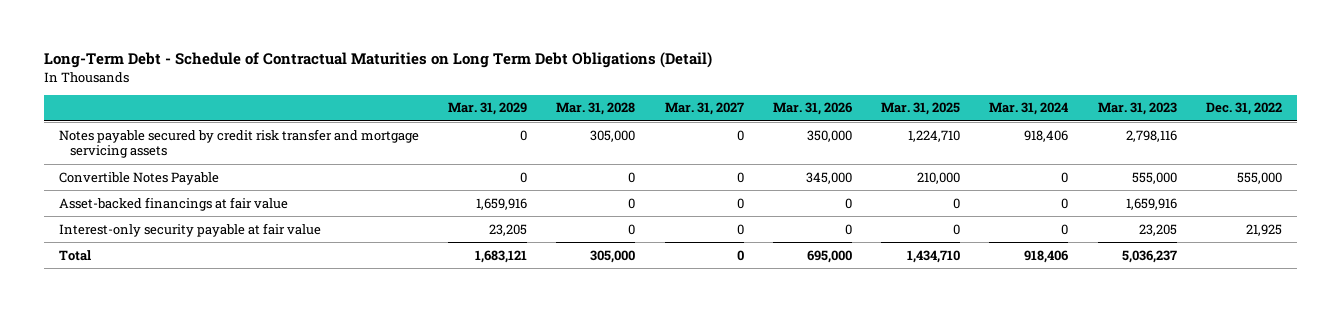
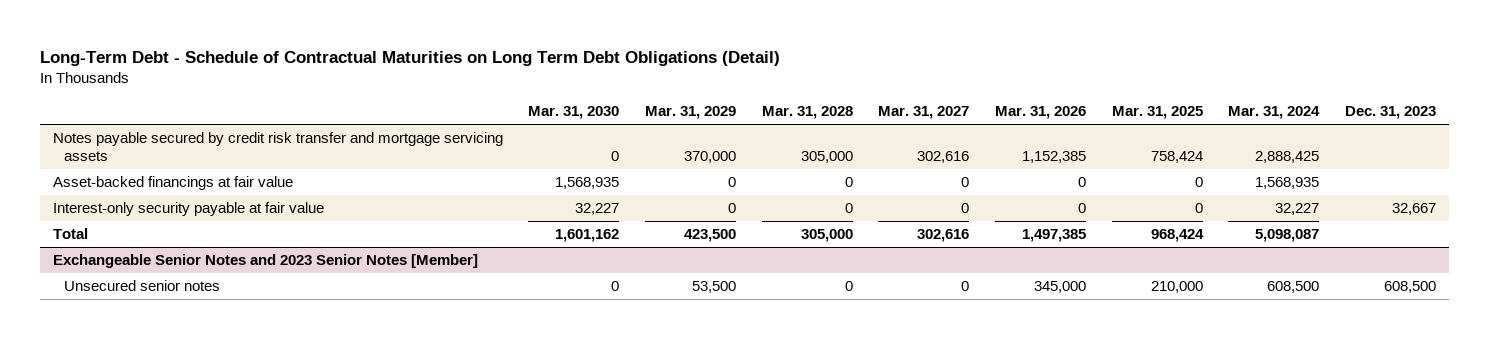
[1097,102,1177,116] Mar. 31, 2023 -> none
[1206,102,1283,116] Dec. 31, 2022 -> none
none -> [528,106,620,120] Mar. 31, 2030
none -> [1345,106,1437,120] Dec. 31, 2023
[58,171,219,185] Convertible Notes Payable -> none
[519,129,527,141] 0 -> [684,150,737,163] 370,000
[736,129,744,141] 0 -> [917,150,970,163] 302,616
[806,129,852,142] 350,000 -> [1022,150,1087,163] 1,152,385
[908,129,961,142] 1,224,710 -> [1150,150,1203,163] 758,424
[1024,129,1069,142] 918,406 -> [1255,150,1320,163] 2,888,425
[475,197,527,210] 1,659,916 -> [728,177,737,188] 0
[1061,197,1069,209] 0 -> [1255,177,1320,190] 1,568,935
[488,223,527,236] 23,205 -> [728,203,737,214] 0
[1061,223,1069,235] 0 -> [1275,203,1320,216] 32,227
[474,249,527,263] 1,683,121 -> [684,229,737,243] 423,500
[736,249,744,261] 0 -> [917,229,970,243] 302,616
[806,249,852,263] 695,000 -> [1022,229,1087,243] 1,497,385
[907,249,961,263] 1,434,710 -> [1150,229,1204,243] 968,424
[1024,249,1069,263] 918,406 -> [1255,229,1320,243] 5,098,087
none -> [52,254,478,269] Exchangeable Senior Notes and 2023 Senior Notes [Member]
none -> [63,280,220,292] Unsecured senior notes

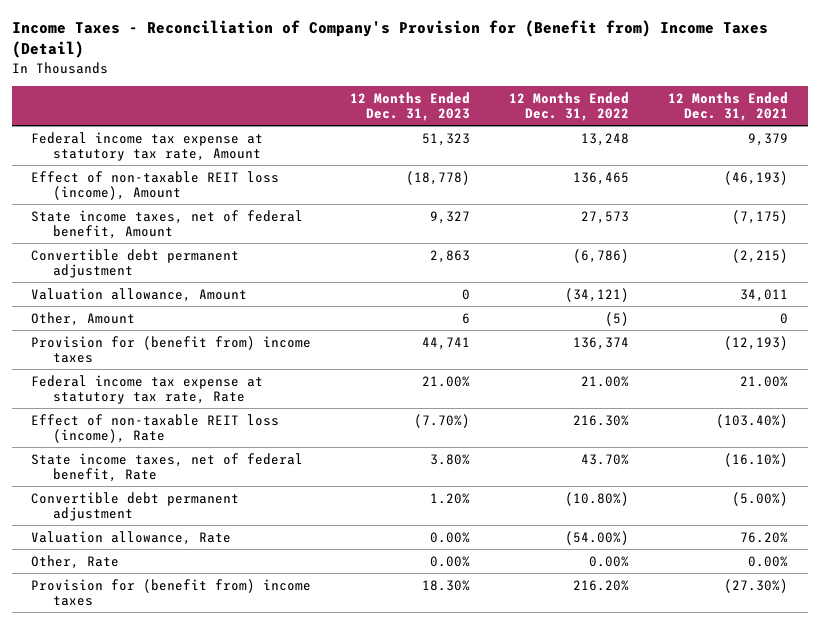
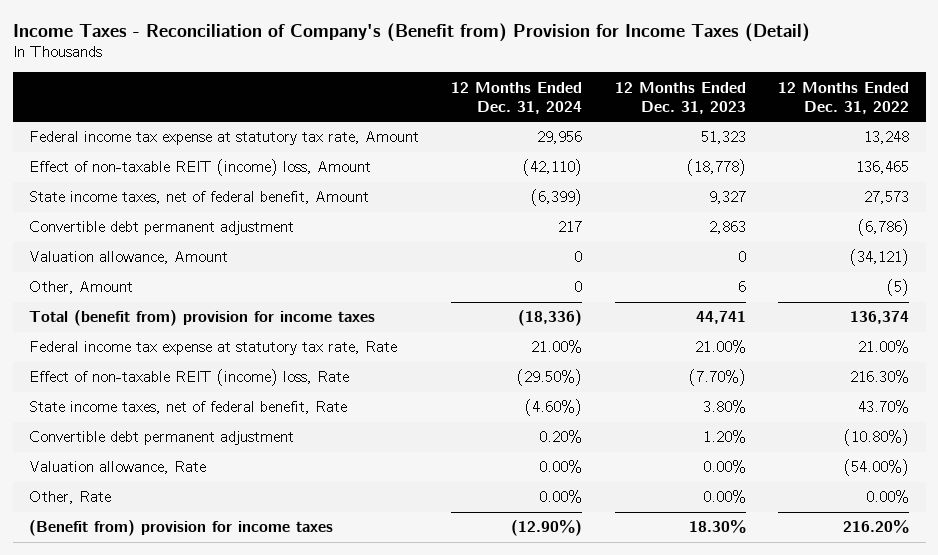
[12,20,769,59] Income Taxes - Reconciliation of Company's Provision for (Benefit from) Income Taxes (Detail) -> [12,22,810,42] Income Taxes - Reconciliation of Company's (Benefit from) Provision for Income Taxes (Detail)
[668,91,789,122] 12 Months Ended Dec. 31, 2021 -> none
none -> [451,81,583,114] 12 Months Ended Dec. 31, 2024
[31,170,280,201] Effect of non-taxable REIT loss (income), Amount -> [29,159,372,177] Effect of non-taxable REIT (income) loss, Amount
[31,335,312,364] Provision for (benefit from) income taxes -> [29,310,376,327] Total (benefit from) provision for income taxes
[31,413,280,444] Effect of non-taxable REIT loss (income), Rate -> [29,369,350,387] Effect of non-taxable REIT (income) loss, Rate
[31,578,312,607] Provision for (benefit from) income taxes -> [29,520,334,537] (Benefit from) provision for income taxes

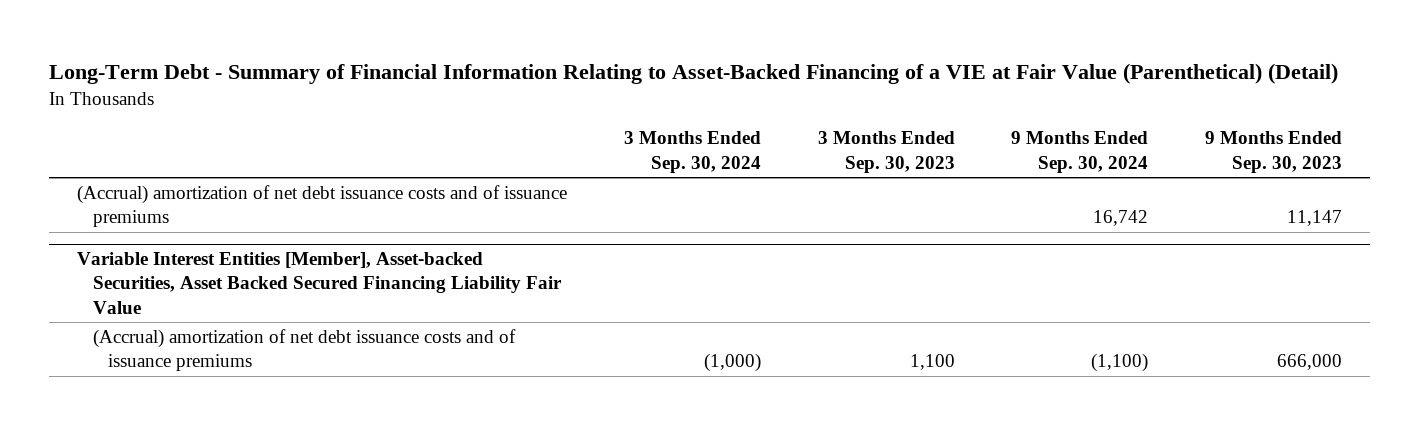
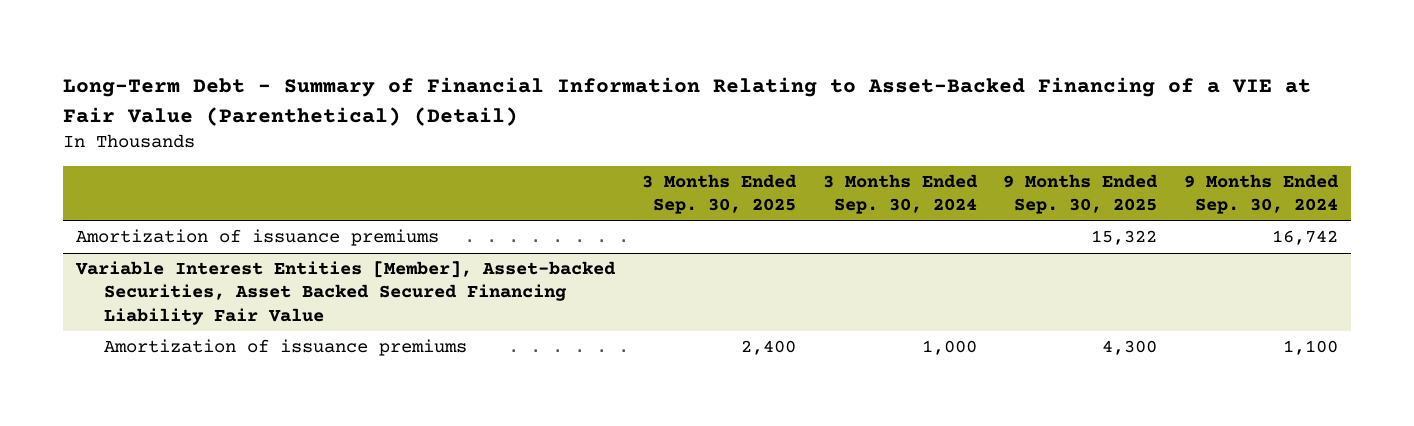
[817,131,955,173] 3 Months Ended Sep. 30, 2023 -> none
[1204,131,1342,173] 9 Months Ended Sep. 30, 2023 -> none
none -> [642,173,798,215] 3 Months Ended Sep. 30, 2025
none -> [1003,173,1159,215] 9 Months Ended Sep. 30, 2025
[77,184,568,228] (Accrual) amortization of net debt issuance costs and of issuance premiums -> [76,229,440,247] Amortization of issuance premiums
[92,328,516,372] (Accrual) amortization of net debt issuance costs and of issuance premiums -> [103,339,467,357] Amortization of issuance premiums
[704,353,762,373] (1,000) -> [921,340,977,356] 1,000
[1091,353,1149,373] (1,100) -> [1282,340,1338,356] 1,100

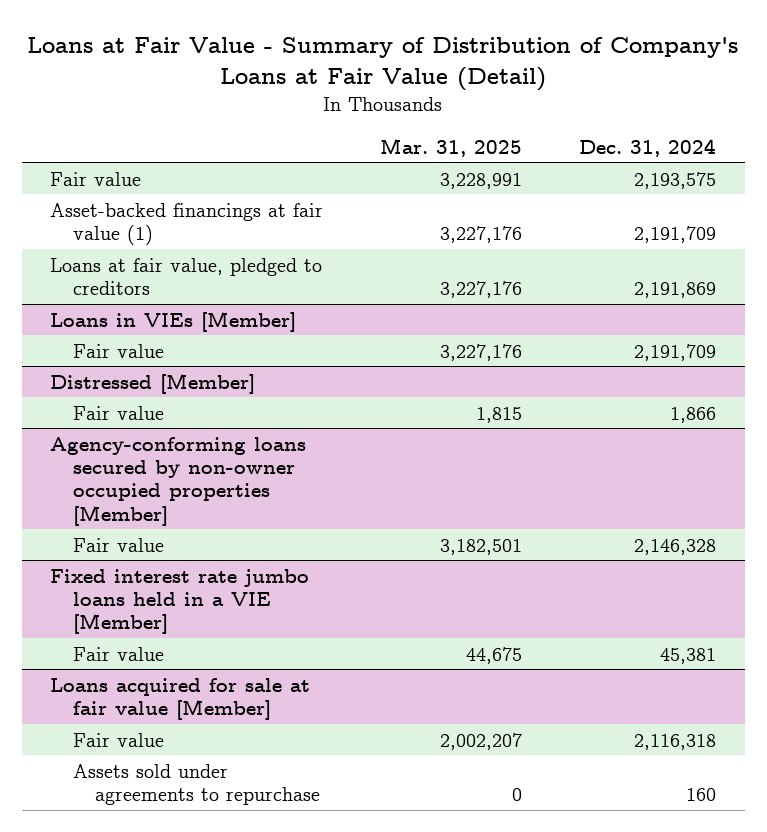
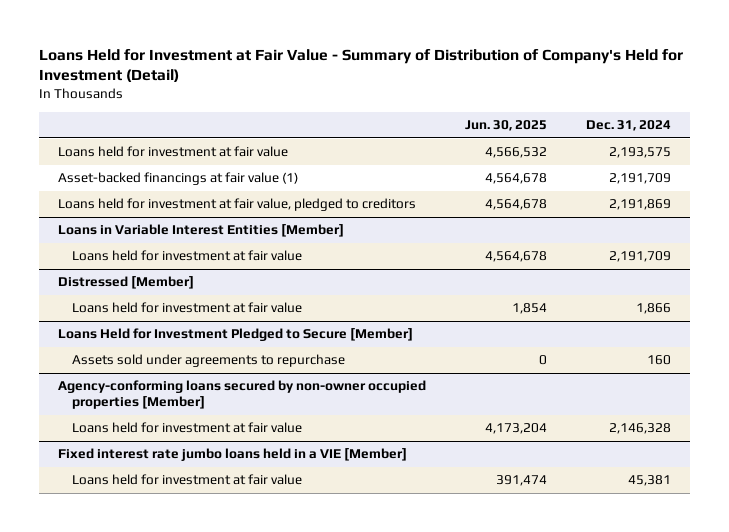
[27,36,739,91] Loans at Fair Value - Summary of Distribution of Company's Loans at Fair Value (Detail) -> [38,48,683,83] Loans Held for Investment at Fair Value - Summary of Distribution of Company's Held for Investment (Detail)
[380,137,523,157] Mar. 31, 2025 -> none
none -> [464,120,547,132] Jun. 30, 2025
[50,171,142,186] Fair value -> [58,146,289,158] Loans held for investment at fair value
[50,257,323,295] Loans at fair value, pledged to creditors -> [58,198,417,212] Loans held for investment at fair value, pledged to creditors
[50,310,297,332] Loans in VIEs [Member] -> [58,224,345,238] Loans in Variable Interest Entities [Member]
[72,343,164,358] Fair value -> [72,250,303,262] Loans held for investment at fair value
[72,405,164,420] Fair value -> [72,302,303,314] Loans held for investment at fair value
none -> [58,328,414,342] Loans Held for Investment Pledged to Secure [Member]
none -> [72,354,346,368] Assets sold under agreements to repurchase
[72,537,164,552] Fair value -> [72,422,303,434] Loans held for investment at fair value
[50,677,311,720] Loans acquired for sale at fair value [Member] -> none
[72,732,164,747] Fair value -> none
[72,763,321,805] Assets sold under agreements to repurchase -> none
[72,646,164,661] Fair value -> [72,474,303,486] Loans held for investment at fair value

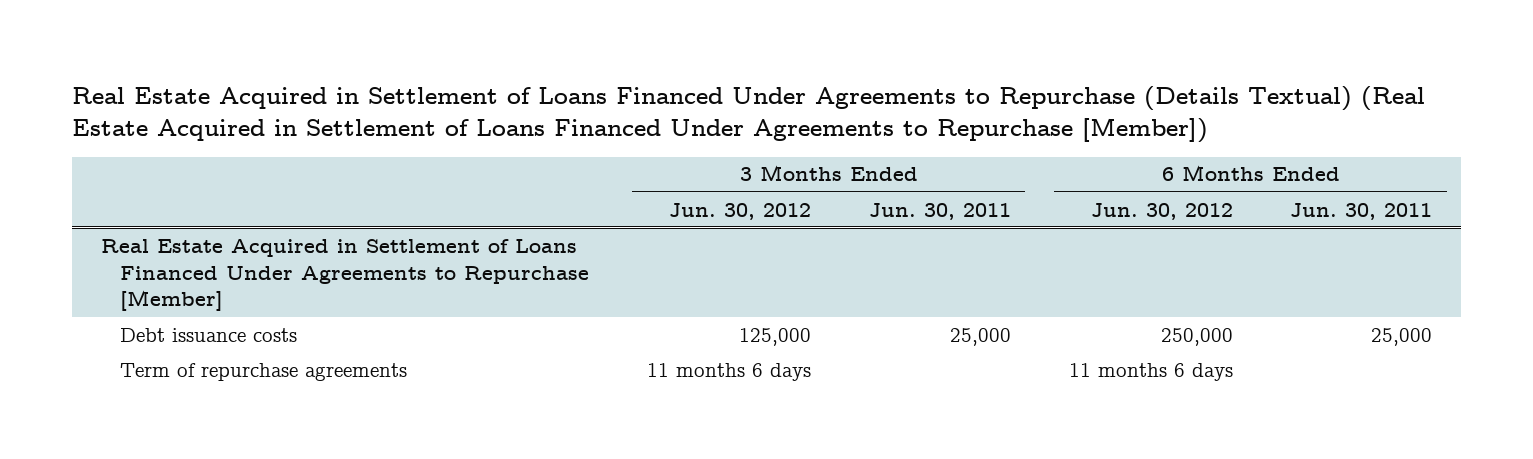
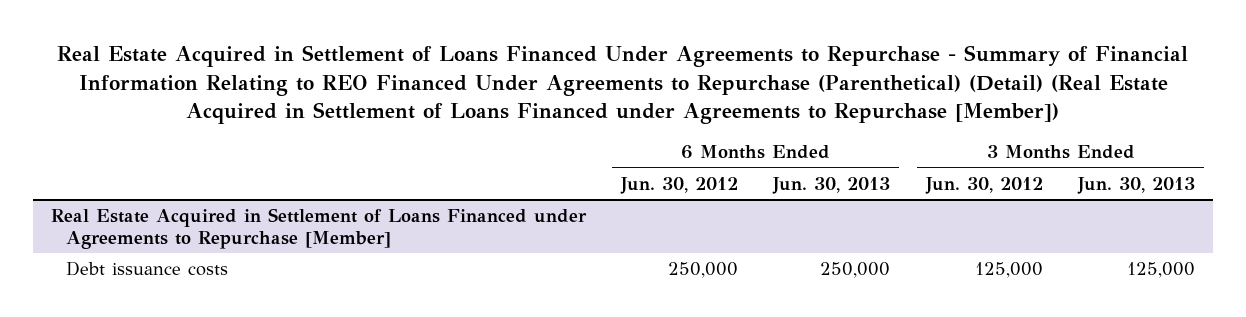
[71,85,1425,143] Real Estate Acquired in Settlement of Loans Financed Under Agreements to Repurchase (Details Textual) (Real Estate Acquired in Settlement of Loans Financed Under Agreements to Repurchase [Member]) -> [56,45,1188,125] Real Estate Acquired in Settlement of Loans Financed Under Agreements to Repurchase - Summary of Financial Information Relating to REO Financed Under Agreements to Repurchase (Parenthetical) (Detail) (Real Estate Acquired in Settlement of Loans Financed under Agreements to Repurchase [Member])
[868,202,1011,220] Jun. 30, 2011 -> none
[1290,202,1433,220] Jun. 30, 2011 -> none
none -> [772,176,891,194] Jun. 30, 2013
none -> [1077,176,1196,194] Jun. 30, 2013
[100,238,590,312] Real Estate Acquired in Settlement of Loans Financed Under Agreements to Repurchase [Member] -> [50,207,587,249] Real Estate Acquired in Settlement of Loans Financed under Agreements to Repurchase [Member]
[120,362,408,381] Term of repurchase agreements -> none

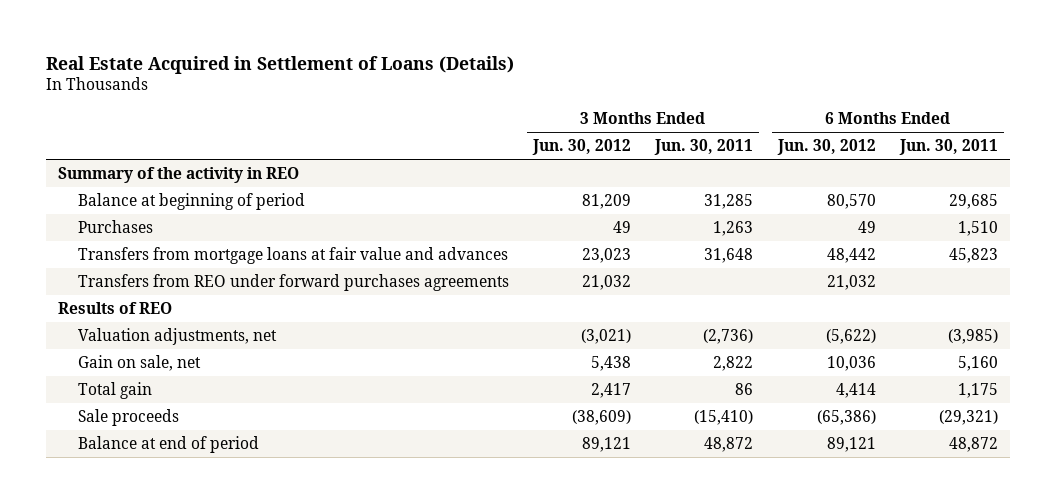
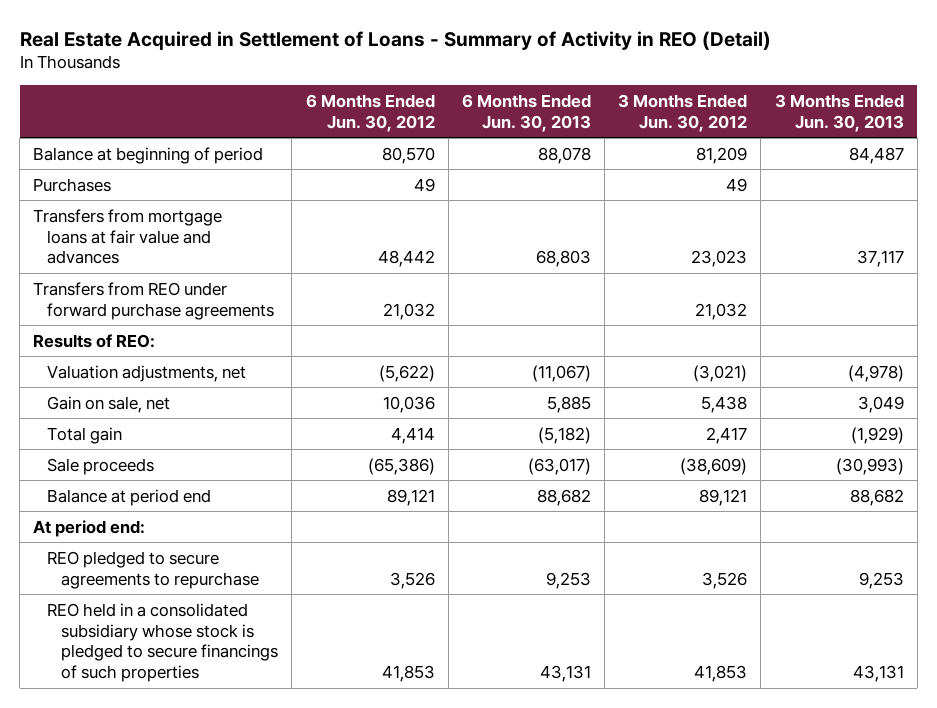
[45,55,514,74] Real Estate Acquired in Settlement of Loans (Details) -> [19,30,771,50] Real Estate Acquired in Settlement of Loans - Summary of Activity in REO (Detail)
[654,139,754,156] Jun. 30, 2011 -> none
[898,139,998,156] Jun. 30, 2011 -> none
none -> [461,93,591,132] 6 Months Ended Jun. 30, 2013
none -> [774,93,904,132] 3 Months Ended Jun. 30, 2013
[58,166,300,183] Summary of the activity in REO -> none
[78,273,510,291] Transfers from REO under forward purchases agreements -> [33,281,275,320] Transfers from REO under forward purchase agreements
[58,301,173,314] Results of REO -> [33,333,156,348] Results of REO:
[78,435,260,453] Balance at end of period -> [47,488,212,506] Balance at period end
none -> [33,519,146,537] At period end:
none -> [47,550,260,589] REO pledged to secure agreements to repurchase
none -> [47,602,279,683] REO held in a consolidated subsidiary whose stock is pledged to secure financings of such properties

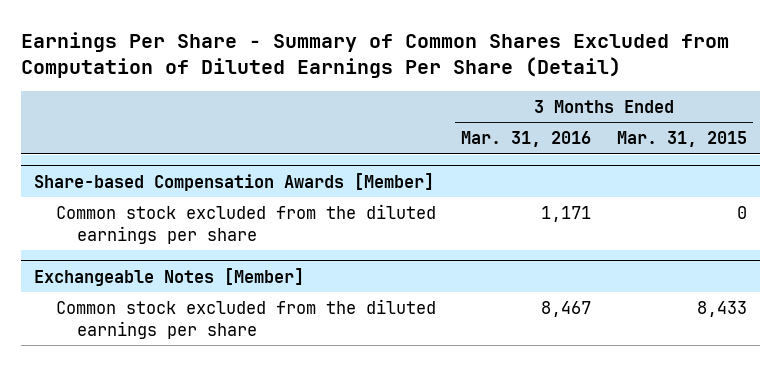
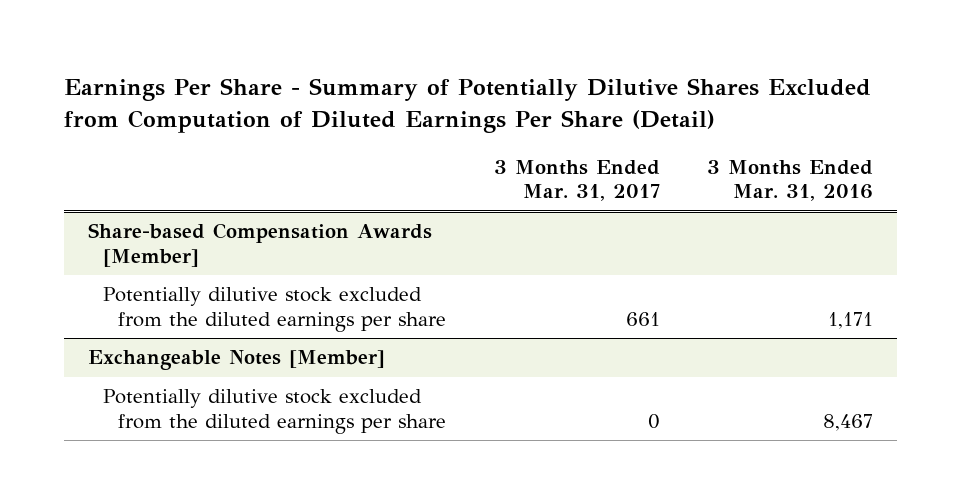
[21,31,730,79] Earnings Per Share - Summary of Common Shares Excluded from Computation of Diluted Earnings Per Share (Detail) -> [63,78,871,134] Earnings Per Share - Summary of Potentially Dilutive Shares Excluded from Computation of Diluted Earnings Per Share (Detail)
[616,131,747,148] Mar. 31, 2015 -> none
none -> [493,159,660,202] 3 Months Ended Mar. 31, 2017
[55,203,436,244] Common stock excluded from the diluted earnings per share -> [102,287,447,332] Potentially dilutive stock excluded from the diluted earnings per share
[55,298,436,339] Common stock excluded from the diluted earnings per share -> [102,389,447,434] Potentially dilutive stock excluded from the diluted earnings per share

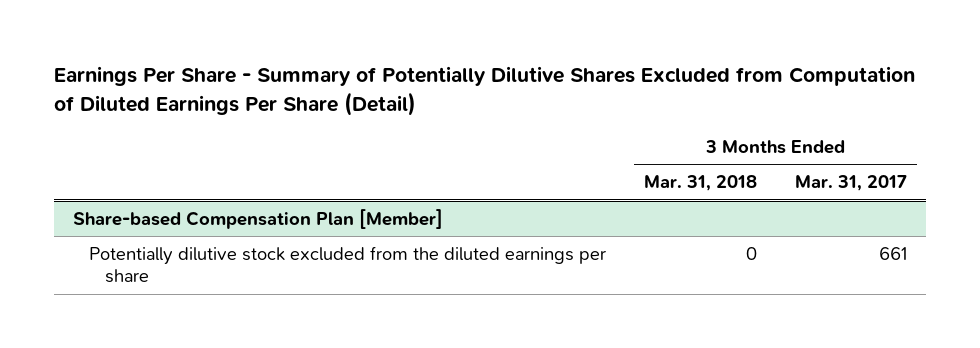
[707,159,874,202] 3 Months Ended Mar. 31, 2016 -> none
none -> [643,175,757,192] Mar. 31, 2018
[87,223,432,267] Share-based Compensation Awards [Member] -> [72,208,443,229] Share-based Compensation Plan [Member]
[87,350,385,371] Exchangeable Notes [Member] -> none
[102,389,447,434] Potentially dilutive stock excluded from the diluted earnings per share -> none

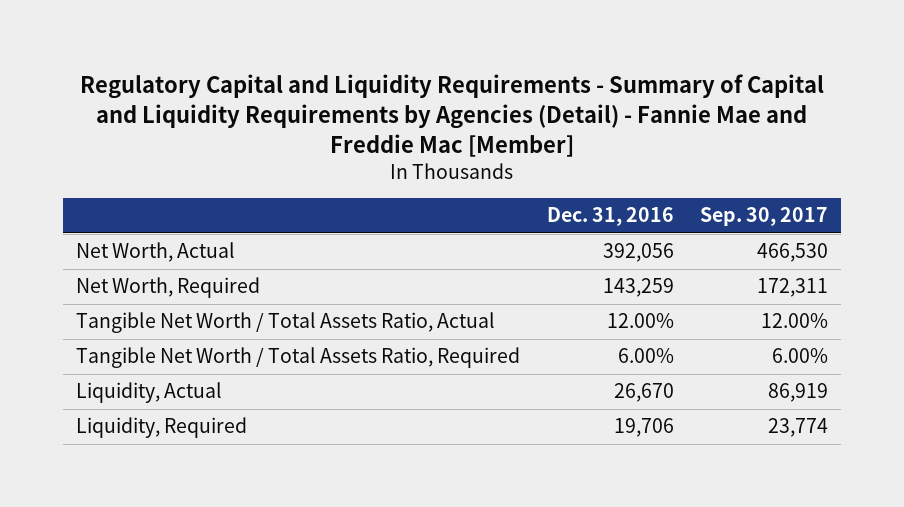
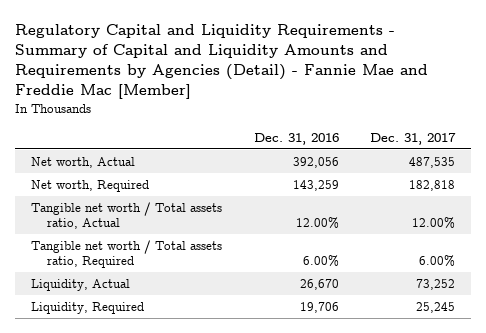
[80,73,825,157] Regulatory Capital and Liquidity Requirements - Summary of Capital and Liquidity Requirements by Agencies (Detail) - Fannie Mae and Freddie Mac [Member] -> [14,23,428,100] Regulatory Capital and Liquidity Requirements - Summary of Capital and Liquidity Amounts and Requirements by Agencies (Detail) - Fannie Mae and Freddie Mac [Member]
[700,207,829,227] Sep. 30, 2017 -> none
none -> [370,132,457,145] Dec. 31, 2017
[76,242,236,263] Net Worth, Actual -> [30,156,135,168] Net worth, Actual
[76,277,261,299] Net Worth, Required -> [30,179,149,192] Net worth, Required
[76,312,496,334] Tangible Net Worth / Total Assets Ratio, Actual -> [30,201,222,230] Tangible net worth / Total assets ratio, Actual
[76,347,521,369] Tangible Net Worth / Total Assets Ratio, Required -> [30,239,222,269] Tangible net worth / Total assets ratio, Required

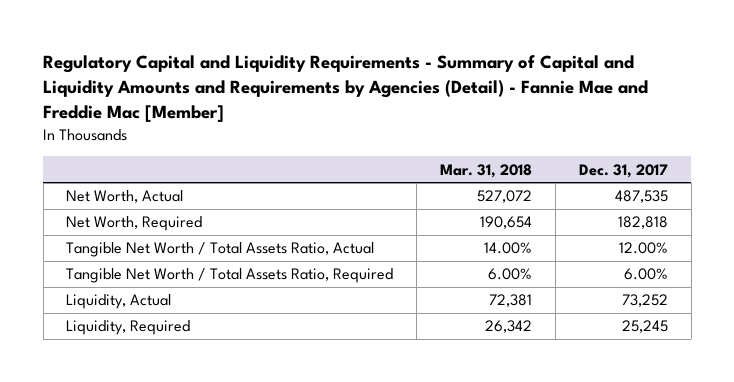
[253,132,339,145] Dec. 31, 2016 -> none
none -> [440,163,533,178] Mar. 31, 2018
[30,156,135,168] Net worth, Actual -> [66,190,184,204] Net Worth, Actual
[30,179,149,192] Net worth, Required -> [66,216,203,232] Net Worth, Required
[30,201,222,230] Tangible net worth / Total assets ratio, Actual -> [66,242,375,258] Tangible Net Worth / Total Assets Ratio, Actual
[30,239,222,269] Tangible net worth / Total assets ratio, Required -> [66,268,394,284] Tangible Net Worth / Total Assets Ratio, Required

